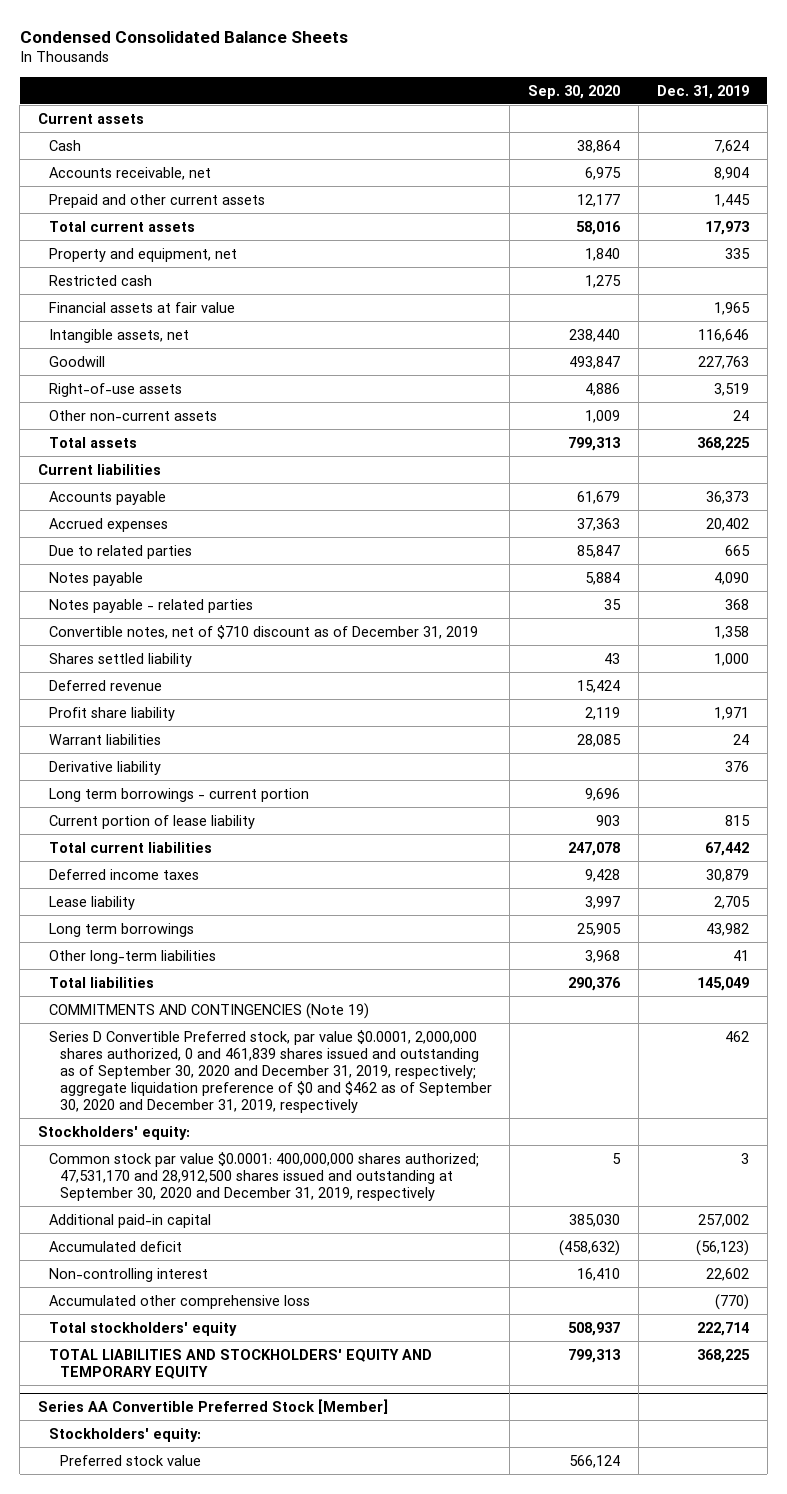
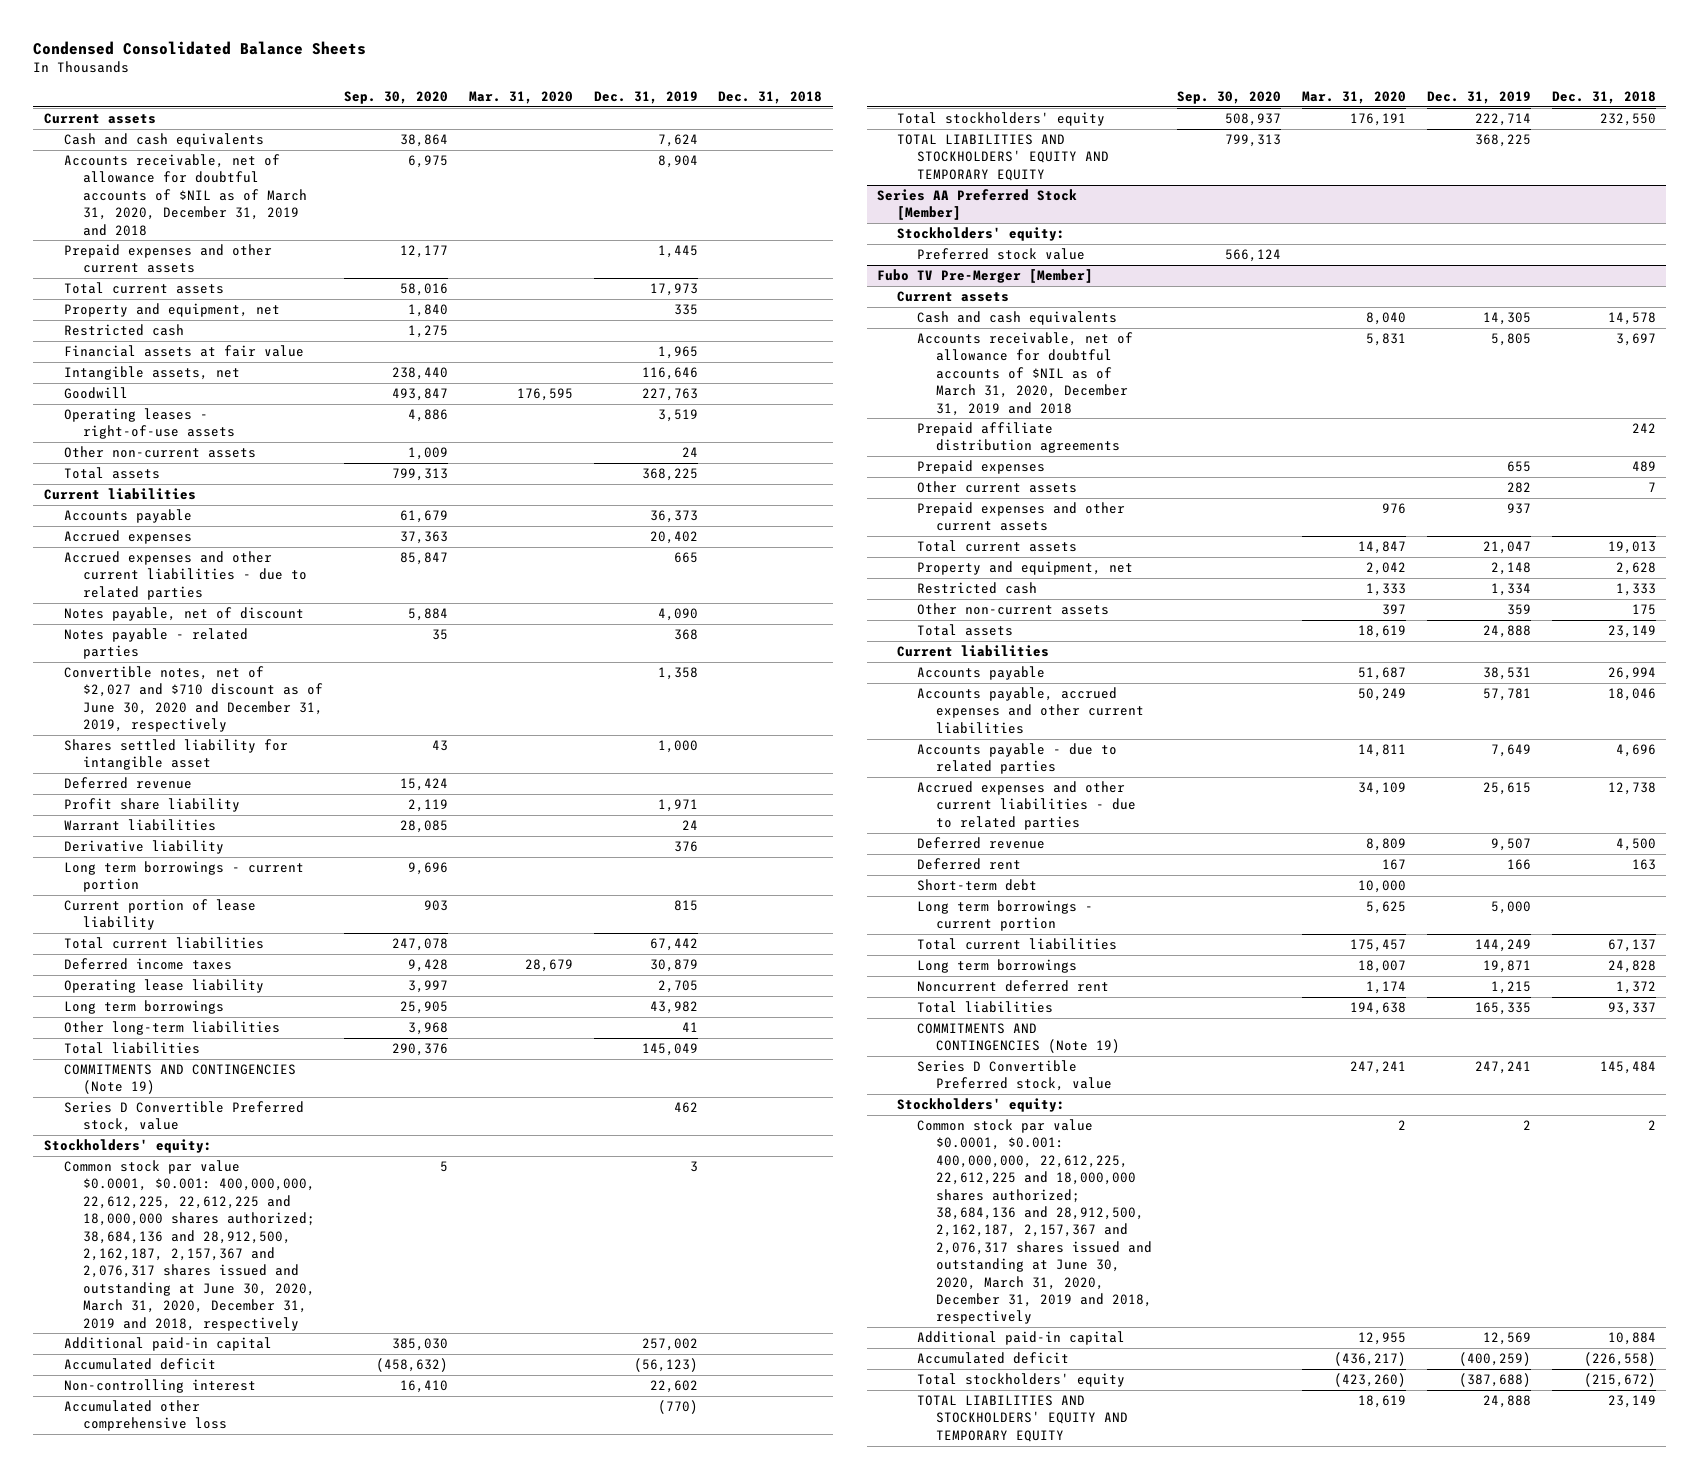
none -> [468,91,573,105] Mar. 31, 2020
none -> [718,91,823,105] Dec. 31, 2018
[48,139,81,151] Cash -> [63,133,264,148] Cash and cash equivalents
[48,166,211,180] Accounts receivable, net -> [63,154,308,236] Accounts receivable, net of allowance for doubtful accounts of $NIL as of March 31, 2020, December 31, 2019 and 2018
[48,193,265,208] Prepaid and other current assets -> [63,244,272,274] Prepaid expenses and other current assets
[48,382,182,397] Right-of-use assets -> [63,408,236,440] Operating leases - right-of-use assets
[48,544,192,559] Due to related parties -> [63,551,308,600] Accrued expenses and other current liabilities - due to related parties
[48,571,143,586] Notes payable -> [63,607,304,622] Notes payable, net of discount
[48,624,478,639] Convertible notes, net of $710 discount as of December 31, 2019 -> [63,666,324,733] Convertible notes, net of $2,027 and $710 discount as of June 30, 2020 and December 31, 2019, respectively
[48,652,192,667] Shares settled liability -> [63,739,288,771] Shares settled liability for intangible asset
[48,895,135,910] Lease liability -> [63,979,264,994] Operating lease liability
[48,1029,492,1113] Series D Convertible Preferred stock, par value $0.0001, 2,000,000 shares authorized, 0 and 461,839 shares issued and outstanding as of September 30, 2020 and December 31, 2019, respectively; aggregate liquidation preference of $0 and $462 as of September 30, 2020 and December 31, 2019, respectively -> [63,1101,304,1133] Series D Convertible Preferred stock, value
[48,1151,479,1201] Common stock par value $0.0001: 400,000,000 shares authorized; 47,531,170 and 28,912,500 shares issued and outstanding at September 30, 2020 and December 31, 2019, respectively -> [63,1160,316,1331] Common stock par value $0.0001, $0.001: 400,000,000, 22,612,225, 22,612,225 and 18,000,000 shares authorized; 38,684,136 and 28,912,500, 2,162,187, 2,157,367 and 2,076,317 shares issued and outstanding at June 30, 2020, March 31, 2020, December 31, 2019 and 2018, respectively
[38,1399,389,1415] Series AA Convertible Preferred Stock [Member] -> [877,189,1078,221] Series AA Preferred Stock [Member]
none -> [877,269,1094,284] Fubo TV Pre-Merger [Member]
none -> [896,291,1009,303] Current assets
none -> [916,311,1117,326] Cash and cash equivalents
none -> [916,332,1133,416] Accounts receivable, net of allowance for doubtful accounts of $NIL as of March 31, 2020, December 31, 2019 and 2018
none -> [916,422,1121,454] Prepaid affiliate distribution agreements
none -> [916,460,1045,475] Prepaid expenses
none -> [916,481,1077,494] Other current assets
none -> [916,502,1125,532] Prepaid expenses and other current assets
none -> [916,540,1077,553] Total current assets
none -> [916,561,1133,576] Property and equipment, net
none -> [916,582,1037,595] Restricted cash
none -> [916,603,1109,616] Other non-current assets
none -> [916,624,1013,637] Total assets
none -> [896,645,1049,658] Current liabilities
none -> [916,666,1045,681] Accounts payable
none -> [916,687,1145,734] Accounts payable, accrued expenses and other current liabilities
none -> [916,743,1117,775] Accounts payable - due to related parties
none -> [916,781,1137,830] Accrued expenses and other current liabilities - due to related parties
none -> [916,837,1045,850] Deferred revenue
none -> [916,858,1021,871] Deferred rent
none -> [916,879,1037,892] Short-term debt
none -> [916,900,1093,932] Long term borrowings - current portion
none -> [916,938,1117,951] Total current liabilities
none -> [916,959,1077,974] Long term borrowings
none -> [916,980,1109,993] Noncurrent deferred rent
none -> [916,1001,1053,1014] Total liabilities
none -> [916,1023,1121,1054] COMMITMENTS AND CONTINGENCIES (Note 19)
none -> [916,1060,1113,1092] Series D Convertible Preferred stock, value
none -> [896,1098,1065,1113] Stockholders' equity:
none -> [916,1119,1153,1325] Common stock par value $0.0001, $0.001: 400,000,000, 22,612,225, 22,612,225 and 18,000,000 shares authorized; 38,684,136 and 28,912,500, 2,162,187, 2,157,367 and 2,076,317 shares issued and outstanding at June 30, 2020, March 31, 2020, December 31, 2019 and 2018, respectively
none -> [916,1331,1125,1346] Additional paid-in capital
none -> [916,1352,1069,1365] Accumulated deficit
none -> [916,1373,1125,1388] Total stockholders' equity
none -> [916,1395,1129,1442] TOTAL LIABILITIES AND STOCKHOLDERS' EQUITY AND TEMPORARY EQUITY

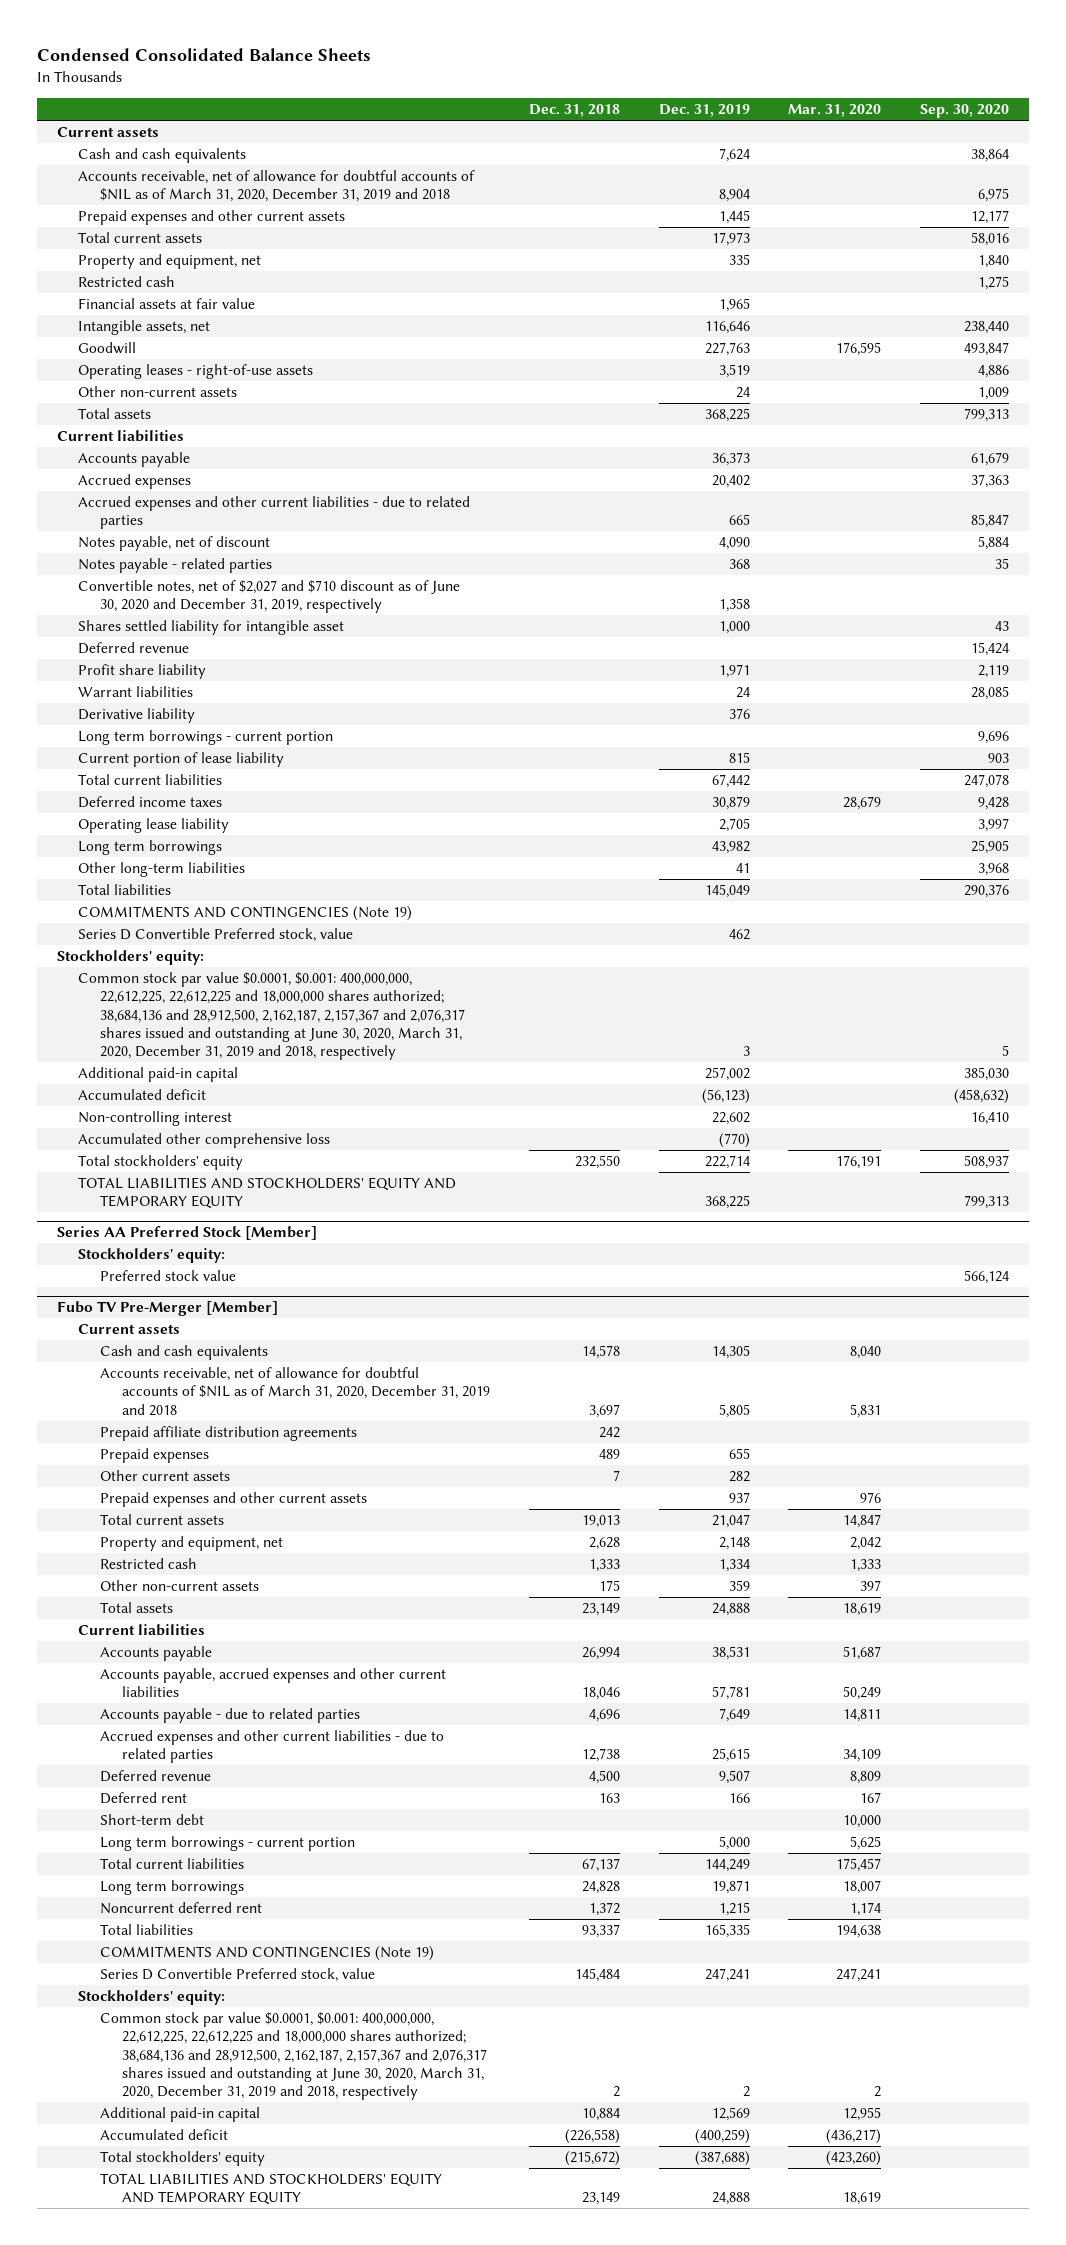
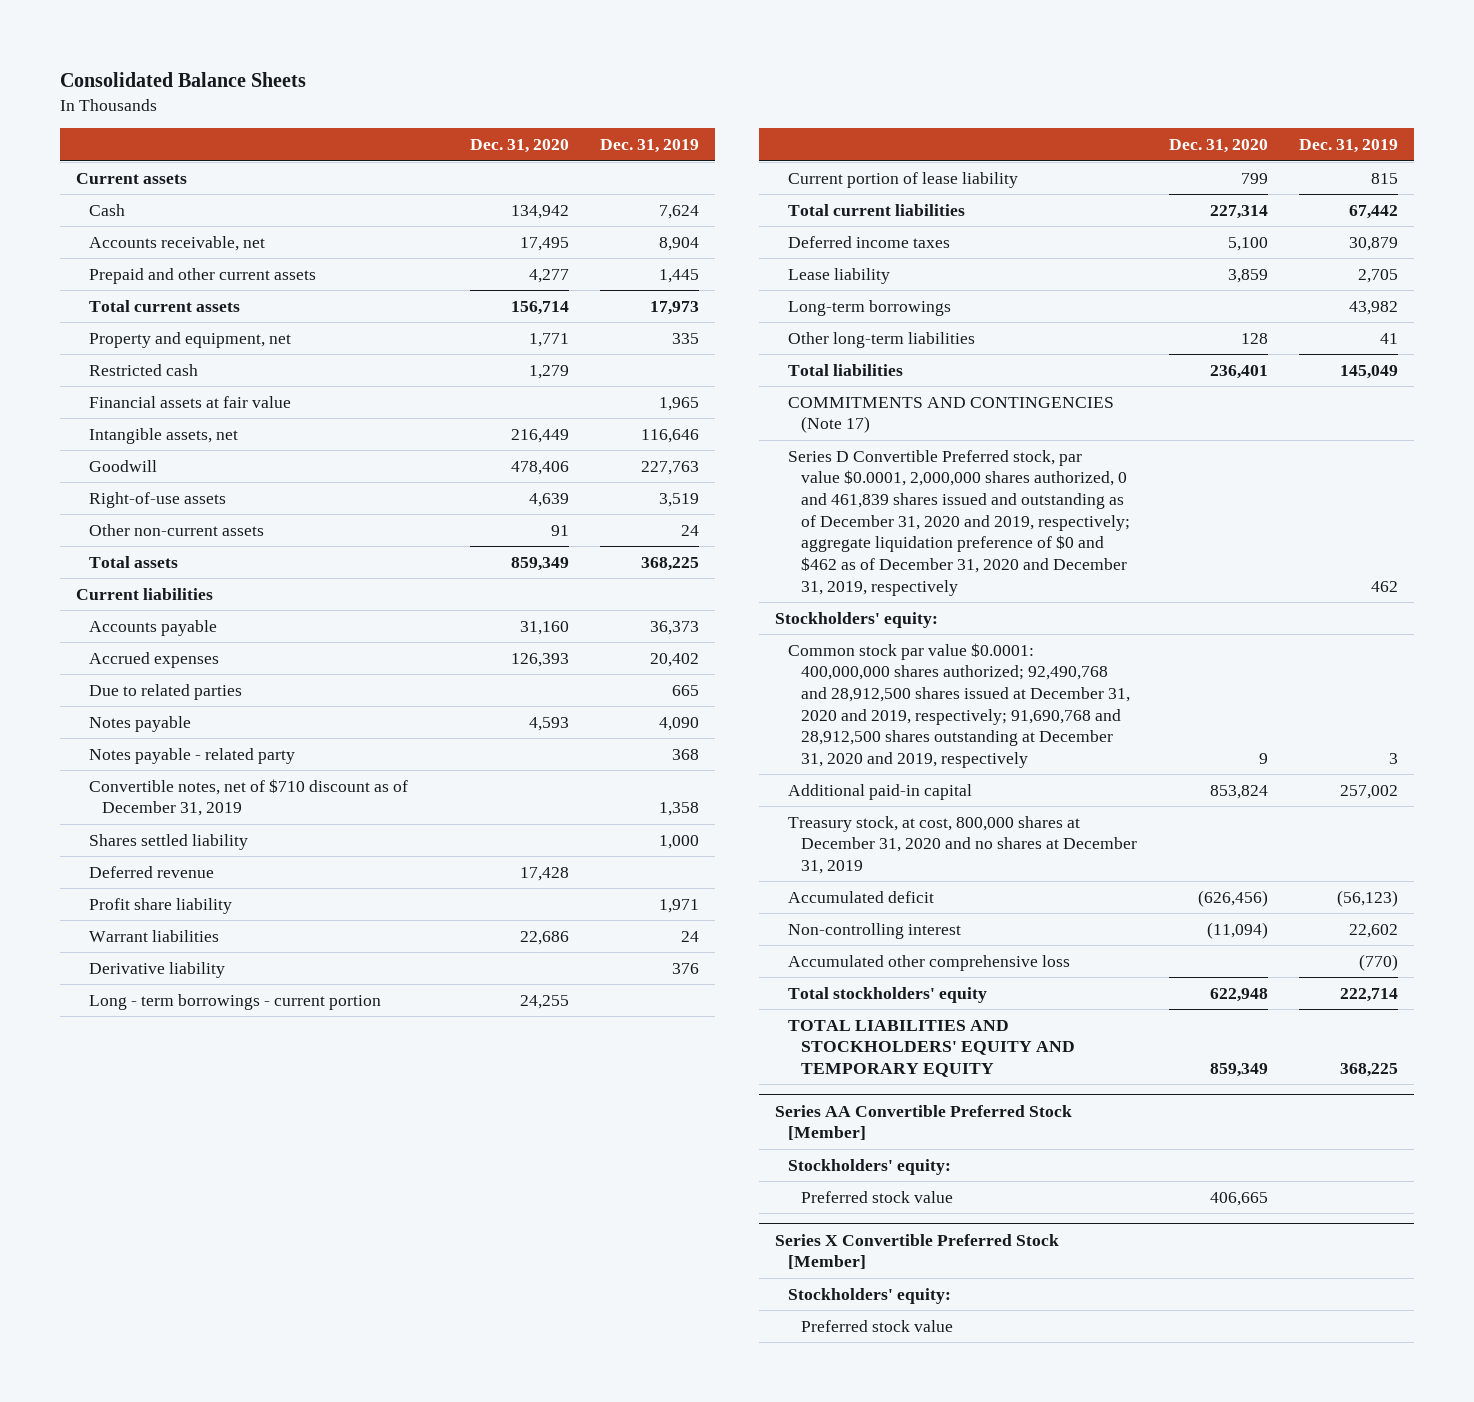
[37,48,372,62] Condensed Consolidated Balance Sheets -> [59,72,306,88] Consolidated Balance Sheets
[528,104,620,118] Dec. 31, 2018 -> none
[788,104,882,118] Mar. 31, 2020 -> none
[920,104,1010,119] Sep. 30, 2020 -> none
none -> [469,139,569,154] Dec. 31, 2020
[78,148,247,164] Cash and cash equivalents -> [88,203,125,216] Cash
[78,170,476,203] Accounts receivable, net of allowance for doubtful accounts of $NIL as of March 31, 2020, December 31, 2019 and 2018 -> [88,235,265,251] Accounts receivable, net
[78,210,346,226] Prepaid expenses and other current assets -> [88,267,316,284] Prepaid and other current assets
[78,364,314,380] Operating leases - right-of-use assets -> [88,491,226,508] Right-of-use assets
[78,496,471,530] Accrued expenses and other current liabilities - due to related parties -> [88,683,242,700] Due to related parties
[78,536,271,552] Notes payable, net of discount -> [88,715,191,732] Notes payable
[78,558,273,574] Notes payable - related parties -> [88,747,295,764] Notes payable - related party
[78,580,461,614] Convertible notes, net of $2,027 and $710 discount as of June 30, 2020 and December 31, 2019, respectively -> [88,778,408,817] Convertible notes, net of $710 discount as of December 31, 2019
[78,620,345,636] Shares settled liability for intangible asset -> [88,833,248,850] Shares settled liability
[78,730,334,746] Long term borrowings - current portion -> [88,993,381,1010] Long - term borrowings - current portion
[78,818,230,834] Operating lease liability -> [787,267,890,284] Lease liability
[78,840,223,856] Long term borrowings -> [787,299,951,316] Long-term borrowings
[78,906,413,922] COMMITMENTS AND CONTINGENCIES (Note 19) -> [787,396,1114,434] COMMITMENTS AND CONTINGENCIES (Note 17)
[78,928,354,943] Series D Convertible Preferred stock, value -> [787,449,1130,596] Series D Convertible Preferred stock, par value $0.0001, 2,000,000 shares authorized, 0 and 461,839 shares issued and outstanding as of December 31, 2020 and 2019, respectively; aggregate liquidation preference of $0 and $462 as of December 31, 2020 and December 31, 2019, respectively
[78,972,466,1061] Common stock par value $0.0001, $0.001: 400,000,000, 22,612,225, 22,612,225 and 18,000,000 shares authorized; 38,684,136 and 28,912,500, 2,162,187, 2,157,367 and 2,076,317 shares issued and outstanding at June 30, 2020, March 31, 2020, December 31, 2019 and 2018, respectively -> [787,642,1130,769] Common stock par value $0.0001: 400,000,000 shares authorized; 92,490,768 and 28,912,500 shares issued at December 31, 2020 and 2019, respectively; 91,690,768 and 28,912,500 shares outstanding at December 31, 2020 and 2019, respectively
none -> [787,815,1137,875] Treasury stock, at cost, 800,000 shares at December 31, 2020 and no shares at December 31, 2019
[56,1226,317,1241] Series AA Preferred Stock [Member] -> [774,1104,1072,1141] Series AA Convertible Preferred Stock [Member]
[56,1301,278,1317] Fubo TV Pre-Merger [Member] -> none
[78,1324,181,1335] Current assets -> none
[100,1345,269,1361] Cash and cash equivalents -> none
[100,1367,491,1416] Accounts receivable, net of allowance for doubtful accounts of $NIL as of March 31, 2020, December 31, 2019 and 2018 -> none
[100,1426,358,1442] Prepaid affiliate distribution agreements -> none
[100,1448,210,1464] Prepaid expenses -> none
[100,1470,231,1482] Other current assets -> none
[100,1492,368,1508] Prepaid expenses and other current assets -> none
[100,1514,225,1526] Total current assets -> none
[100,1536,284,1552] Property and equipment, net -> none
[100,1558,198,1570] Restricted cash -> none
[100,1580,260,1592] Other non-current assets -> none
[100,1602,174,1614] Total assets -> none
[78,1624,206,1637] Current liabilities -> none
[100,1646,213,1662] Accounts payable -> none
[100,1668,447,1698] Accounts payable, accrued expenses and other current liabilities -> none
[100,1708,361,1724] Accounts payable - due to related parties -> none
[100,1730,445,1764] Accrued expenses and other current liabilities - due to related parties -> none
[100,1770,212,1783] Deferred revenue -> none
[100,1792,188,1805] Deferred rent -> none
[100,1814,205,1826] Short-term debt -> none
[100,1836,356,1852] Long term borrowings - current portion -> none
[100,1858,245,1870] Total current liabilities -> none
[100,1880,245,1896] Long term borrowings -> none
[100,1902,263,1915] Noncurrent deferred rent -> none
[100,1924,194,1936] Total liabilities -> none
[100,1946,435,1962] COMMITMENTS AND CONTINGENCIES (Note 19) -> none
[100,1968,376,1983] Series D Convertible Preferred stock, value -> none
none -> [774,1233,1059,1270] Series X Convertible Preferred Stock [Member]
[100,2012,488,2101] Common stock par value $0.0001, $0.001: 400,000,000, 22,612,225, 22,612,225 and 18,000,000 shares authorized; 38,684,136 and 28,912,500, 2,162,187, 2,157,367 and 2,076,317 shares issued and outstanding at June 30, 2020, March 31, 2020, December 31, 2019 and 2018, respectively -> none
[100,2107,261,2123] Additional paid-in capital -> none
[100,2129,229,2141] Accumulated deficit -> none
[100,2151,266,2167] Total stockholders' equity -> none
[100,2173,443,2206] TOTAL LIABILITIES AND STOCKHOLDERS' EQUITY AND TEMPORARY EQUITY -> none
none -> [800,1319,953,1332] Preferred stock value

